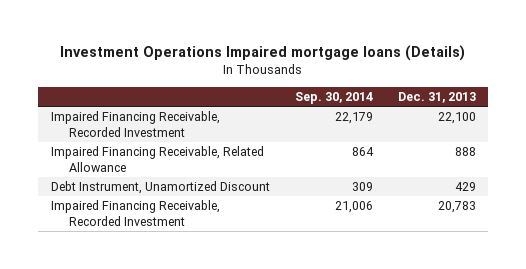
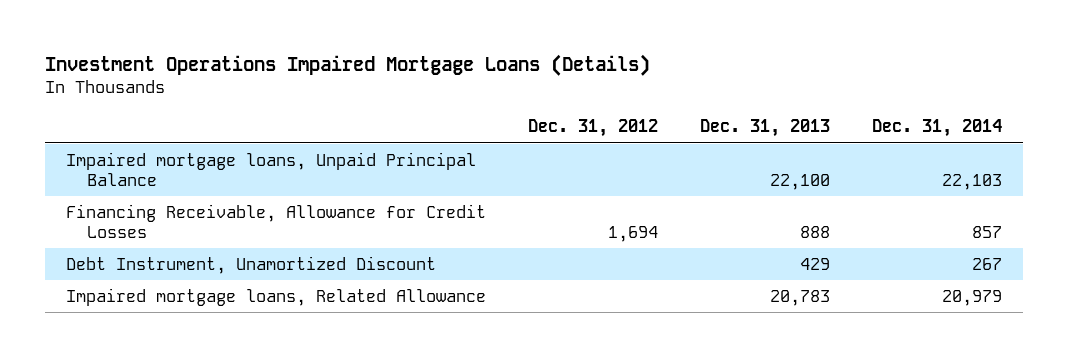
[60,45,466,62] Investment Operations Impaired mortgage loans (Details) -> [44,53,650,76] Investment Operations Impaired Mortgage Loans (Details)
[294,91,373,104] Sep. 30, 2014 -> none
none -> [527,119,658,138] Dec. 31, 2012
none -> [871,119,1002,138] Dec. 31, 2014
[50,111,220,138] Impaired Financing Receivable, Recorded Investment -> [65,152,476,186] Impaired mortgage loans, Unpaid Principal Balance
[50,146,264,173] Impaired Financing Receivable, Related Allowance -> [65,204,486,238] Financing Receivable, Allowance for Credit Losses
[50,200,220,227] Impaired Financing Receivable, Recorded Investment -> [65,288,486,307] Impaired mortgage loans, Related Allowance

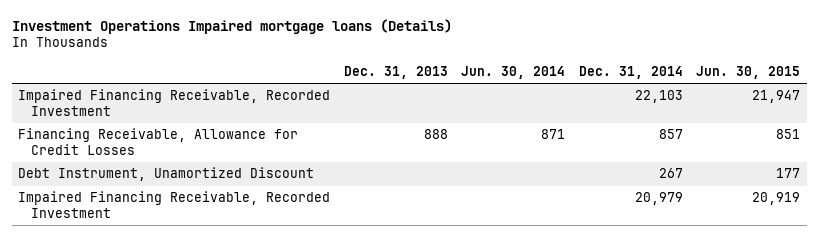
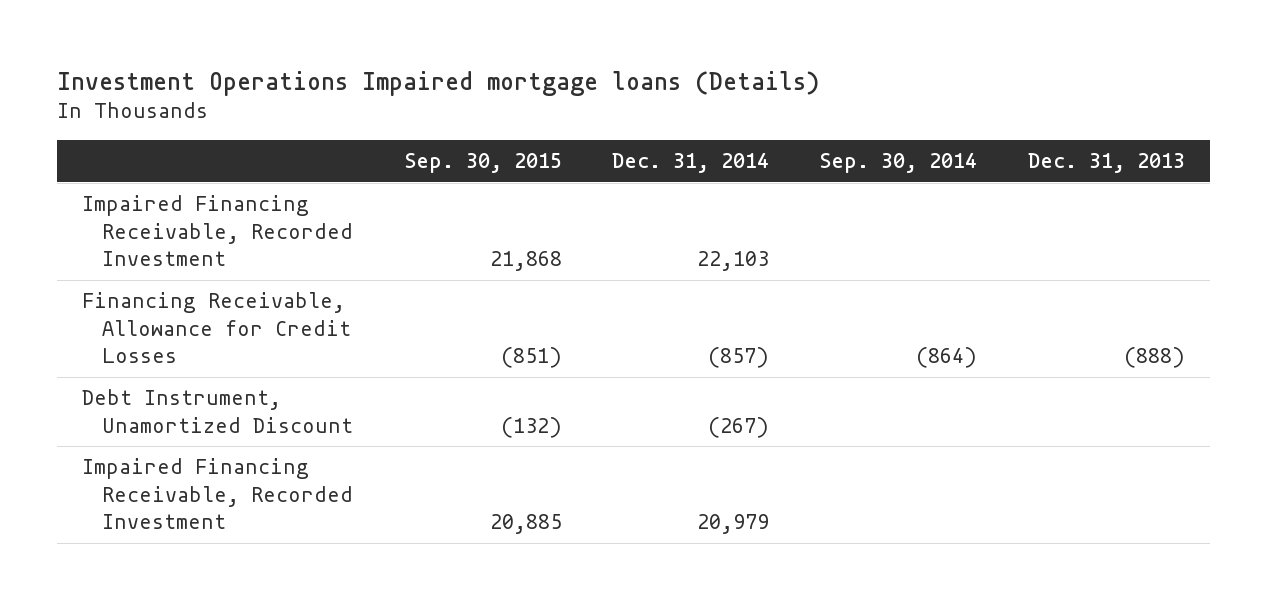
[461,65,566,79] Jun. 30, 2014 -> none
[696,65,801,79] Jun. 30, 2015 -> none
none -> [403,153,562,174] Sep. 30, 2015
none -> [819,153,978,174] Sep. 30, 2014
[423,129,448,140] 888 -> [1123,347,1185,369] (888)
[658,129,683,140] 857 -> [708,347,770,369] (857)
[658,168,683,179] 267 -> [708,416,770,438] (267)

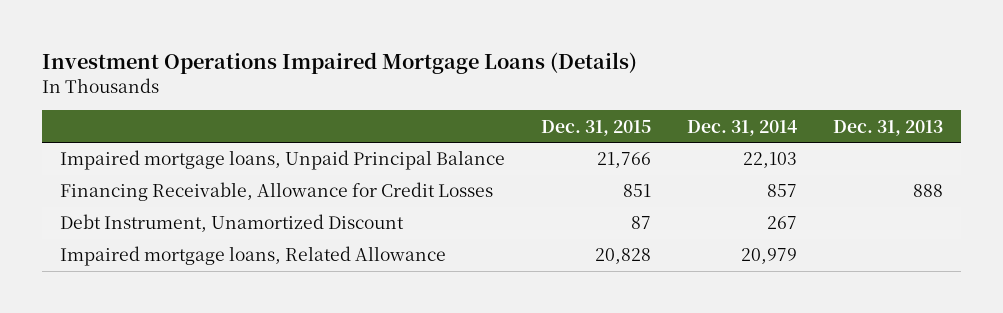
[56,70,819,96] Investment Operations Impaired mortgage loans (Details) -> [41,52,637,75] Investment Operations Impaired Mortgage Loans (Details)
[403,153,562,174] Sep. 30, 2015 -> none
[819,153,978,174] Sep. 30, 2014 -> none
none -> [541,119,652,136] Dec. 31, 2015
[81,195,354,267] Impaired Financing Receivable, Recorded Investment -> [59,150,505,171] Impaired mortgage loans, Unpaid Principal Balance
[708,347,770,369] (857) -> [767,184,798,198] 857
[1123,347,1185,369] (888) -> [913,184,944,198] 888
[708,416,770,438] (267) -> [767,216,798,230] 267
[81,458,354,530] Impaired Financing Receivable, Recorded Investment -> [59,246,446,267] Impaired mortgage loans, Related Allowance

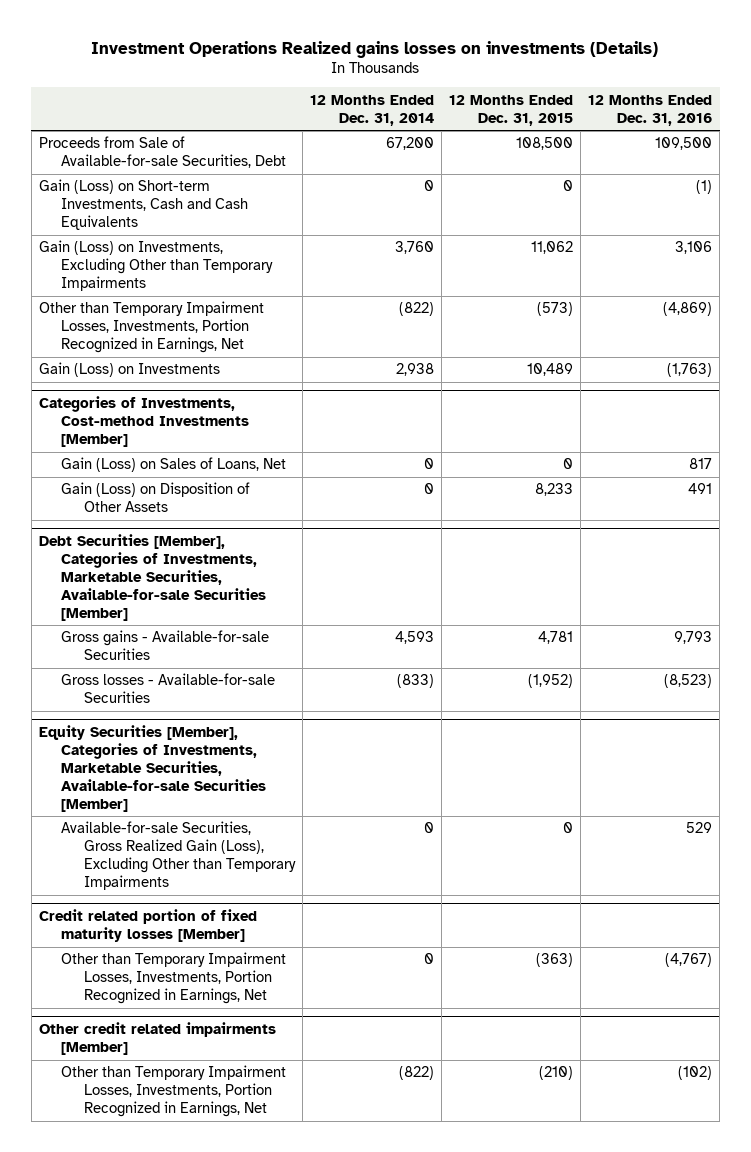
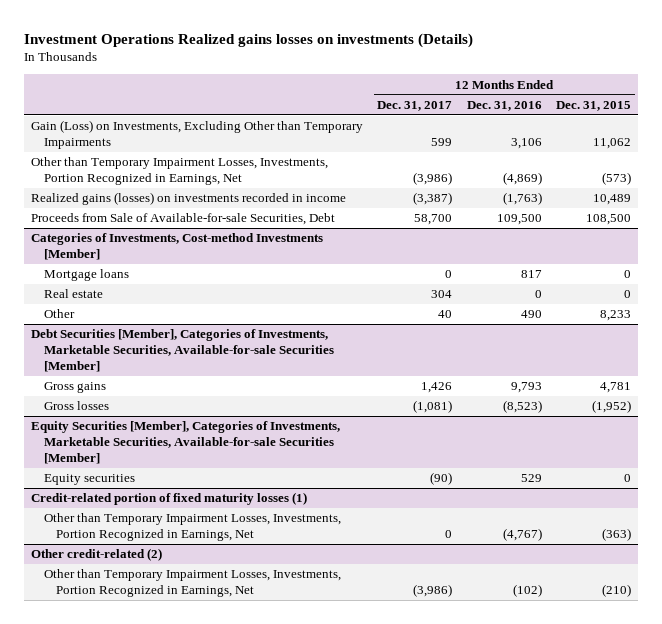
[310,94,435,126] 12 Months Ended Dec. 31, 2014 -> none
none -> [377,100,453,111] Dec. 31, 2017
[38,179,249,231] Gain (Loss) on Short-term Investments, Cash and Cash Equivalents -> none
[38,362,220,378] Gain (Loss) on Investments -> [31,192,347,206] Realized gains (losses) on investments recorded in income
[38,136,287,169] Proceeds from Sale of Available-for-sale Securities, Debt -> [31,213,336,226] Proceeds from Sale of Available-for-sale Securities, Debt
[61,482,251,513] Gain (Loss) on Disposition of Other Assets -> none
[61,457,287,473] Gain (Loss) on Sales of Loans, Net -> [43,269,129,282] Mortgage loans
none -> [43,289,103,299] Real estate
none -> [43,309,75,319] Other
[61,630,270,661] Gross gains - Available-for-sale Securities -> [43,382,106,394] Gross gains
[61,673,276,704] Gross losses - Available-for-sale Securities -> [43,401,109,411] Gross losses
[61,821,297,890] Available-for-sale Securities, Gross Realized Gain (Loss), Excluding Other than Temporary Impairments -> [43,474,135,486] Equity securities
[38,909,257,943] Credit related portion of fixed maturity losses [Member] -> [31,492,308,506] Credit-related portion of fixed maturity losses (1)
[38,1022,276,1056] Other credit related impairments [Member] -> [31,548,163,562] Other credit-related (2)

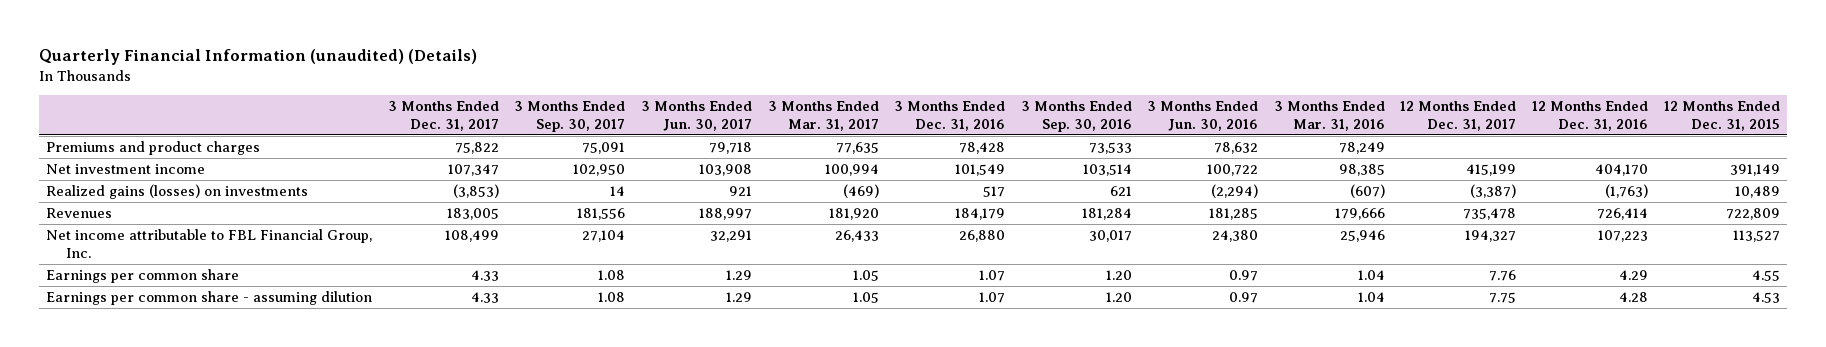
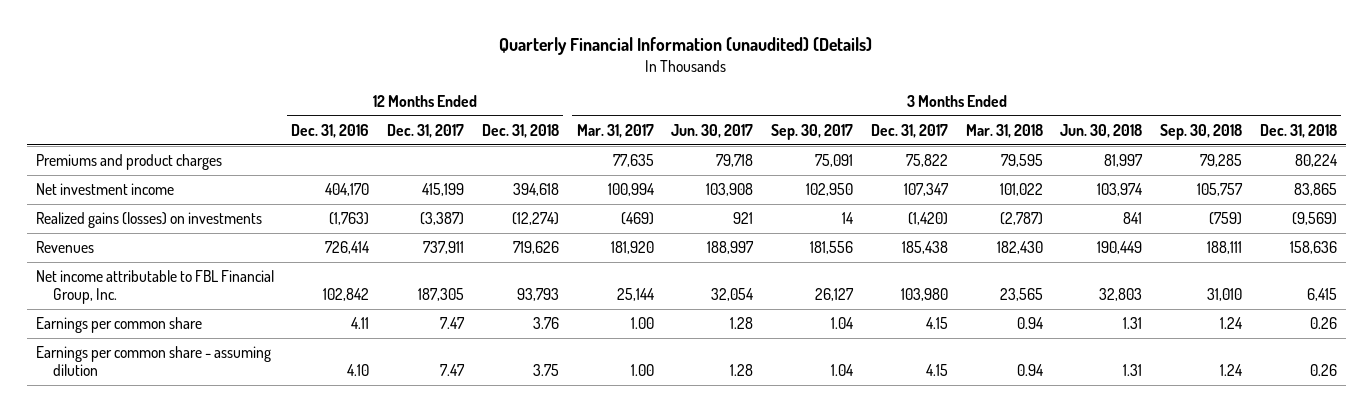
[894,101,1006,131] 3 Months Ended Dec. 31, 2016 -> none
[1020,101,1132,132] 3 Months Ended Sep. 30, 2016 -> none
[1147,101,1259,131] 3 Months Ended Jun. 30, 2016 -> none
[1273,101,1385,131] 3 Months Ended Mar. 31, 2016 -> none
[1663,101,1780,131] 12 Months Ended Dec. 31, 2015 -> none
none -> [481,124,559,139] Dec. 31, 2018
none -> [965,124,1043,139] Mar. 31, 2018
none -> [1060,124,1143,139] Jun. 30, 2018
none -> [1159,124,1242,141] Sep. 30, 2018
none -> [1259,124,1337,139] Dec. 31, 2018
[452,184,499,199] (3,853) -> [907,212,948,226] (1,420)
[446,208,499,221] 183,005 -> [901,241,948,255] 185,438
[1463,208,1517,221] 735,478 -> [423,241,465,255] 737,911
[444,230,499,243] 108,499 -> [900,287,948,301] 103,980
[582,230,626,243] 27,104 -> [815,287,855,301] 26,127
[710,230,753,243] 32,291 -> [711,287,755,301] 32,054
[834,230,879,243] 26,433 -> [616,287,655,301] 25,144
[1465,230,1517,243] 194,327 -> [418,287,465,301] 187,305
[1597,230,1648,243] 107,223 -> [323,287,370,301] 102,842
[470,270,499,282] 4.33 -> [925,317,948,330] 4.15
[598,270,626,281] 1.08 -> [831,317,855,330] 1.04
[726,270,753,281] 1.29 -> [730,317,754,330] 1.28
[852,270,879,282] 1.05 -> [630,317,654,330] 1.00
[1489,270,1517,282] 7.76 -> [440,317,466,330] 7.47
[1618,270,1648,281] 4.29 -> [351,317,370,330] 4.11
[470,292,499,304] 4.33 -> [925,363,948,376] 4.15
[598,292,626,303] 1.08 -> [831,363,855,376] 1.04
[726,292,753,303] 1.29 -> [730,363,754,376] 1.28
[852,292,879,304] 1.05 -> [630,363,654,376] 1.00
[1489,292,1517,304] 7.75 -> [440,363,466,376] 7.47
[1618,292,1648,303] 4.28 -> [347,363,370,376] 4.10

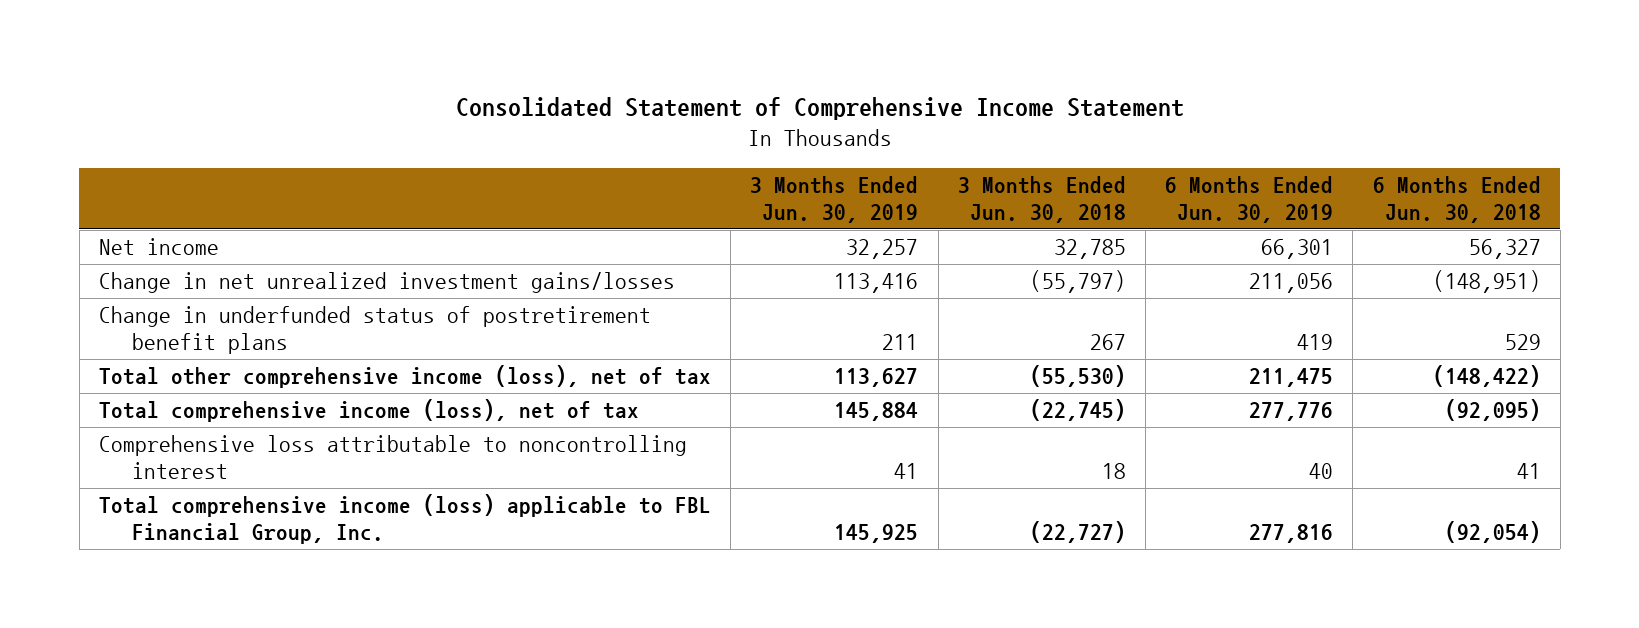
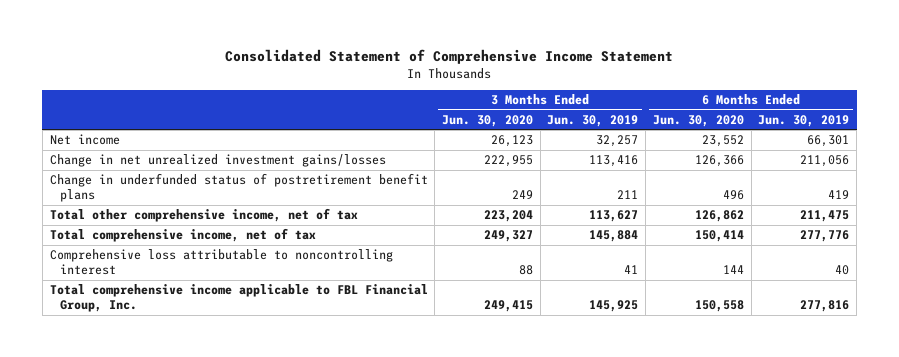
[957,176,1126,223] 3 Months Ended Jun. 30, 2018 -> none
[1372,176,1541,223] 6 Months Ended Jun. 30, 2018 -> none
none -> [442,114,534,127] Jun. 30, 2020
none -> [652,114,744,127] Jun. 30, 2020
[98,365,711,389] Total other comprehensive income (loss), net of tax -> [49,208,358,223] Total other comprehensive income, net of tax
[98,399,639,423] Total comprehensive income (loss), net of tax -> [49,228,316,243] Total comprehensive income, net of tax
[98,494,711,544] Total comprehensive income (loss) applicable to FBL Financial Group, Inc. -> [49,284,428,313] Total comprehensive income applicable to FBL Financial Group, Inc.

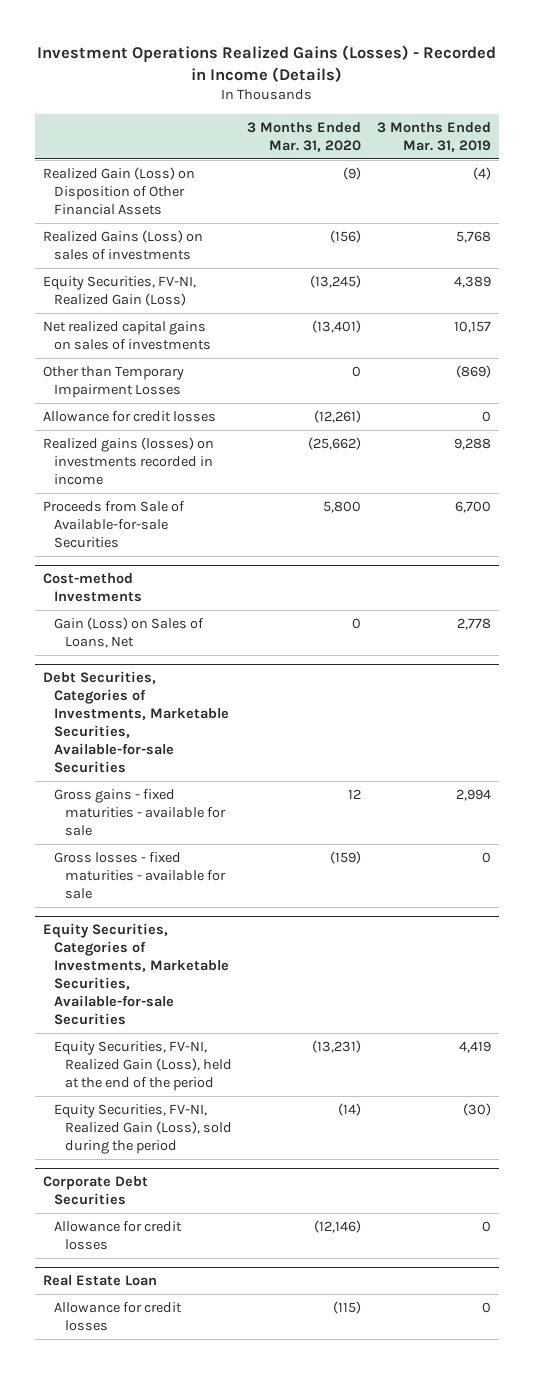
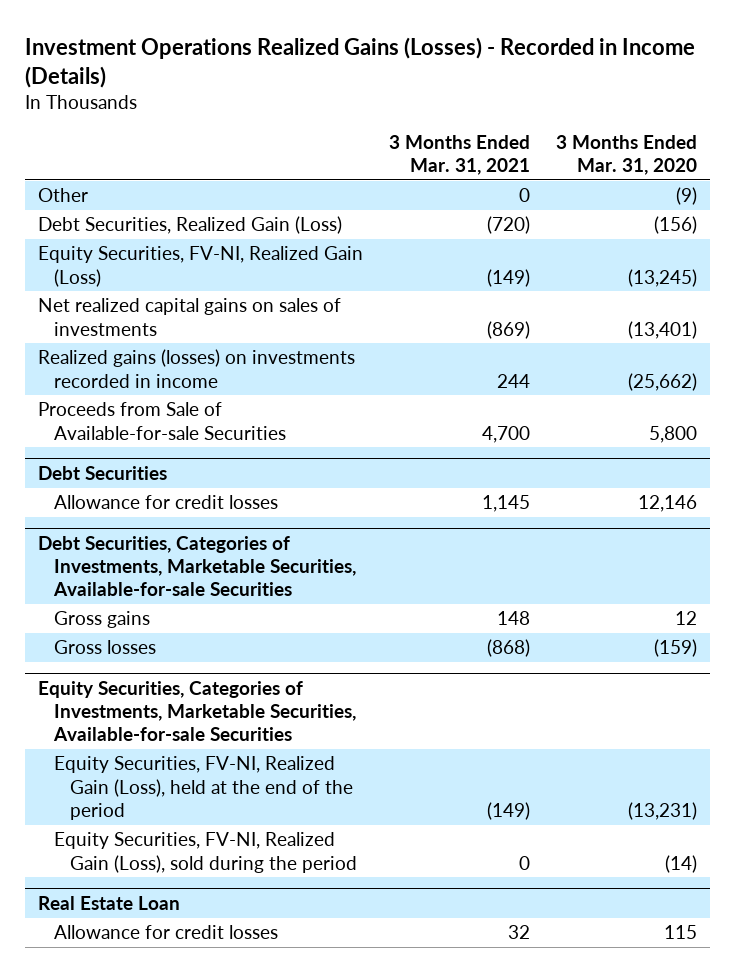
[377,121,492,152] 3 Months Ended Mar. 31, 2019 -> none
none -> [389,134,531,176] 3 Months Ended Mar. 31, 2021
[43,167,196,216] Realized Gain (Loss) on Disposition of Other Financial Assets -> [38,188,89,203] Other
[43,230,204,261] Realized Gains (Loss) on sales of investments -> [38,216,343,235] Debt Securities, Realized Gain (Loss)
[43,366,185,399] Other than Temporary Impairment Losses -> none
[43,411,217,423] Allowance for credit losses -> none
[43,573,142,603] Cost-method Investments -> none
[53,617,204,649] Gain (Loss) on Sales of Loans, Net -> none
none -> [38,465,168,480] Debt Securities
none -> [54,495,279,510] Allowance for credit losses
[53,789,226,837] Gross gains - fixed maturities - available for sale -> [54,611,151,629] Gross gains
[53,852,226,900] Gross losses - fixed maturities - available for sale -> [54,640,157,655] Gross losses
[43,1176,149,1206] Corporate Debt Securities -> none
[53,1221,182,1251] Allowance for credit losses -> none
[333,1301,362,1315] (115) -> [664,925,698,940] 115

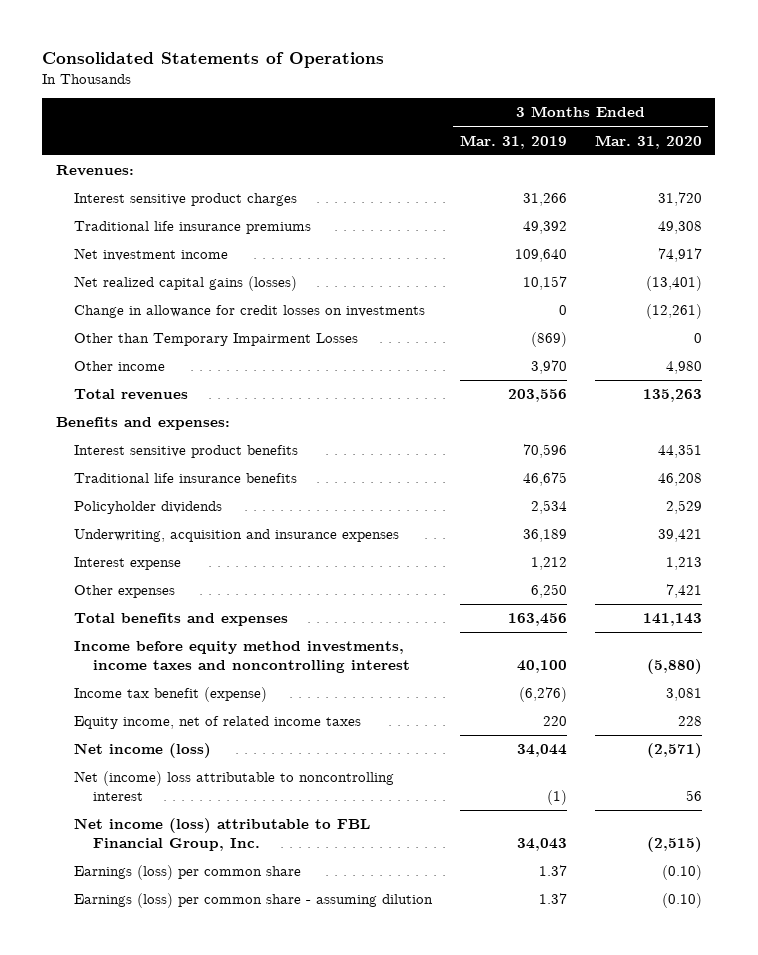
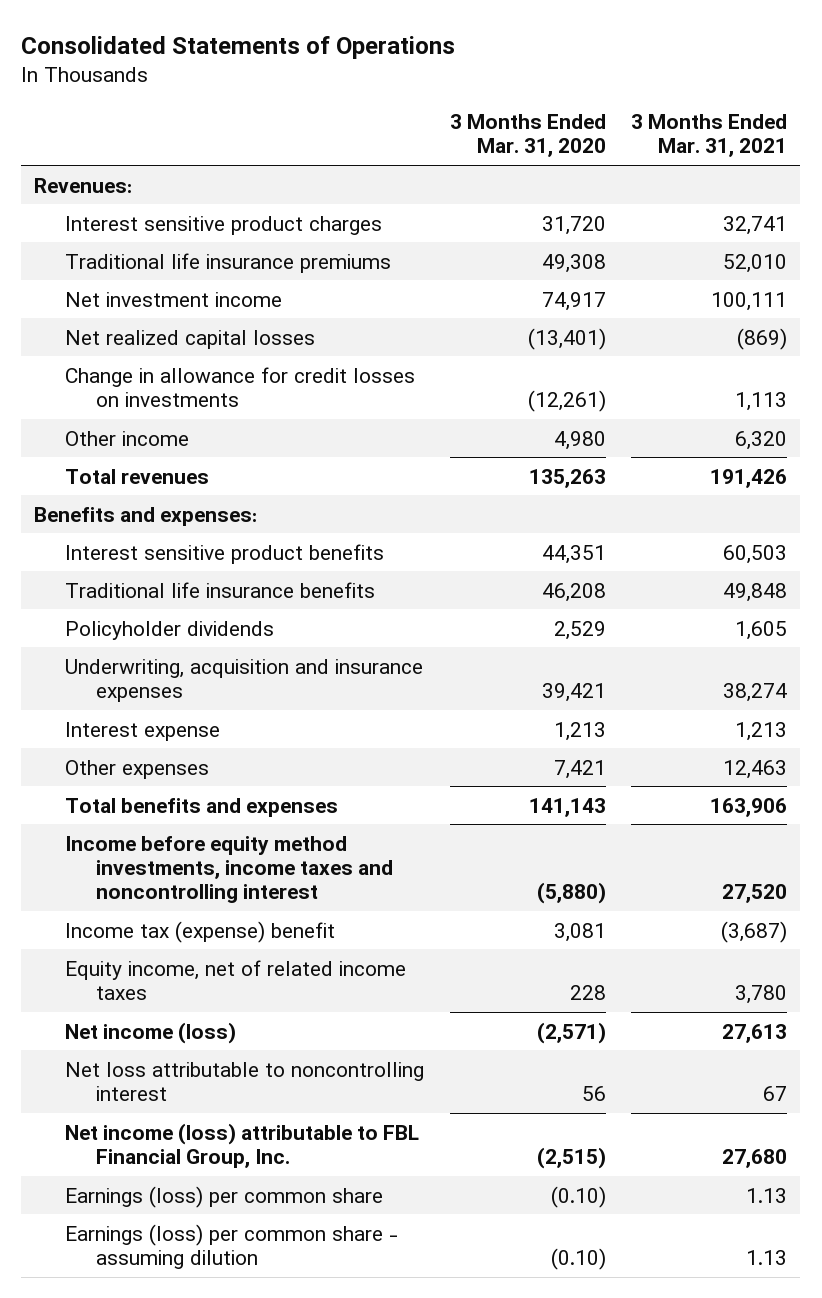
[459,134,567,149] Mar. 31, 2019 -> none
none -> [631,113,788,158] 3 Months Ended Mar. 31, 2021
[74,276,298,292] Net realized capital gains (losses) -> [65,329,316,349] Net realized capital losses
[74,333,359,347] Other than Temporary Impairment Losses -> none
[74,687,268,703] Income tax benefit (expense) -> [65,920,336,943] Income tax (expense) benefit
[74,771,395,801] Net (income) loss attributable to noncontrolling interest -> [65,1061,425,1101] Net loss attributable to noncontrolling interest

